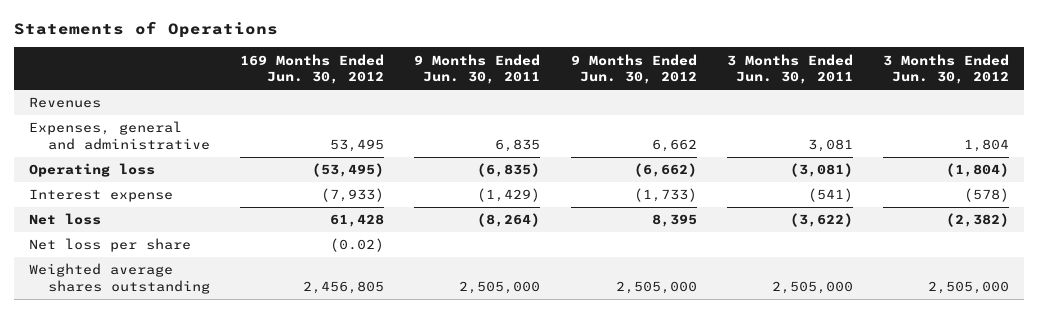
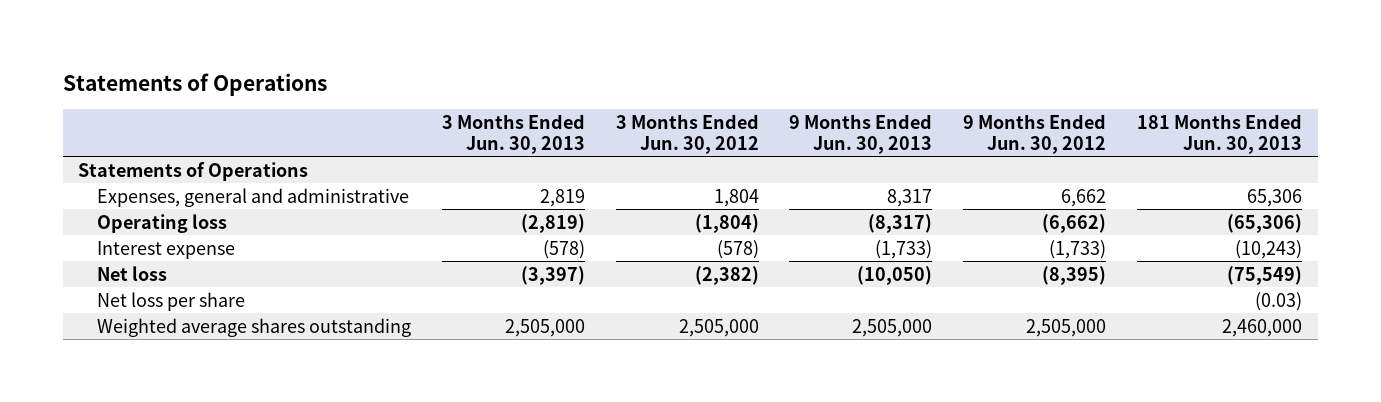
[240,53,385,85] 169 Months Ended Jun. 30, 2012 -> none
[414,53,541,85] 9 Months Ended Jun. 30, 2011 -> none
[726,53,853,85] 3 Months Ended Jun. 30, 2011 -> none
none -> [441,114,585,154] 3 Months Ended Jun. 30, 2013
none -> [789,114,933,154] 9 Months Ended Jun. 30, 2013
none -> [1137,114,1303,154] 181 Months Ended Jun. 30, 2013
[28,97,101,109] Revenues -> none
none -> [78,161,309,181] Statements of Operations
[651,214,697,228] 8,395 -> [1042,265,1107,285] (8,395)

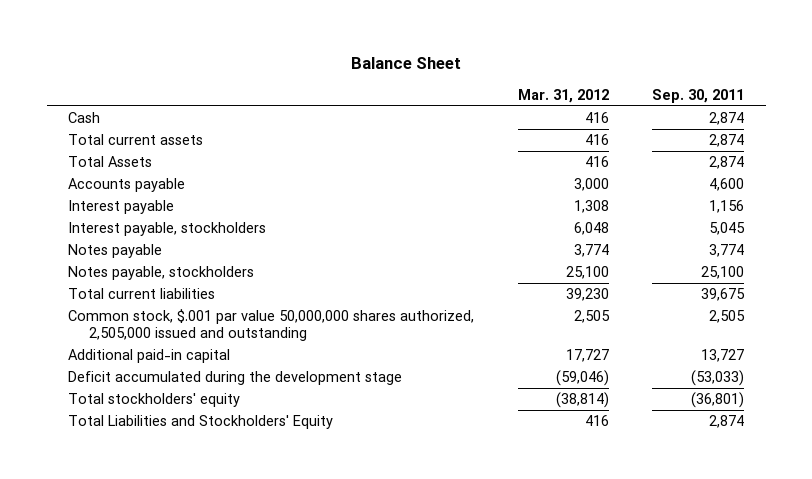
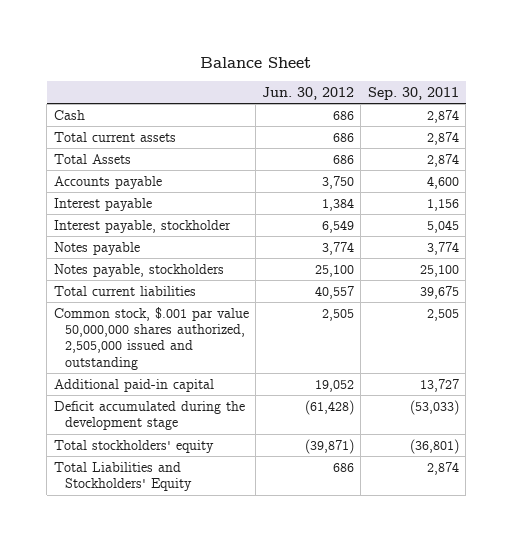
[517,88,609,103] Mar. 31, 2012 -> none
none -> [262,86,355,100] Jun. 30, 2012
[68,222,267,237] Interest payable, stockholders -> [53,219,231,233] Interest payable, stockholder

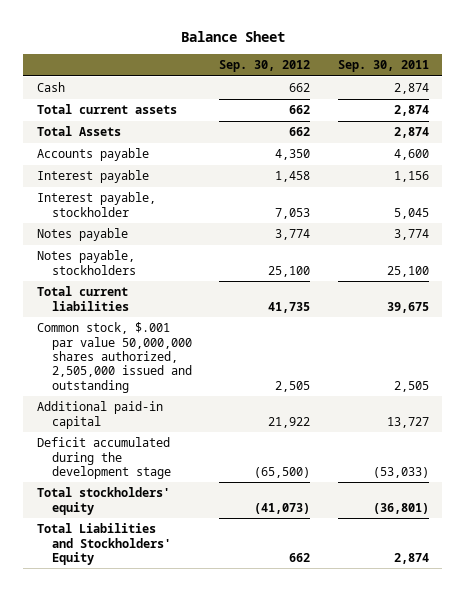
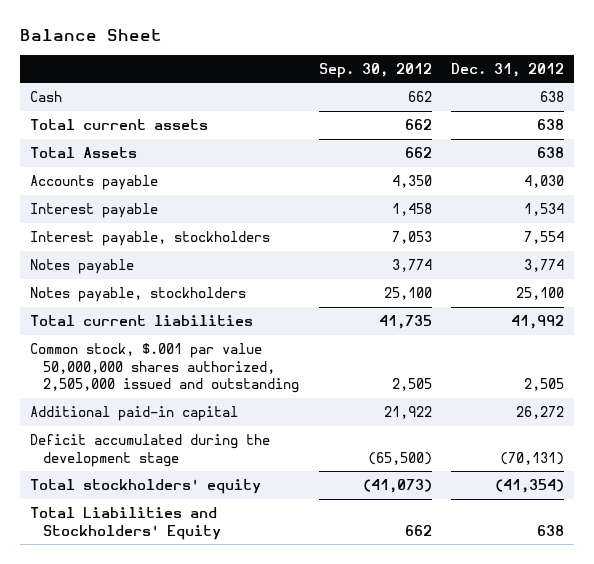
[337,60,429,73] Sep. 30, 2011 -> none
none -> [450,62,564,77] Dec. 31, 2012
[36,192,156,217] Interest payable, stockholder -> [29,231,270,247] Interest payable, stockholders

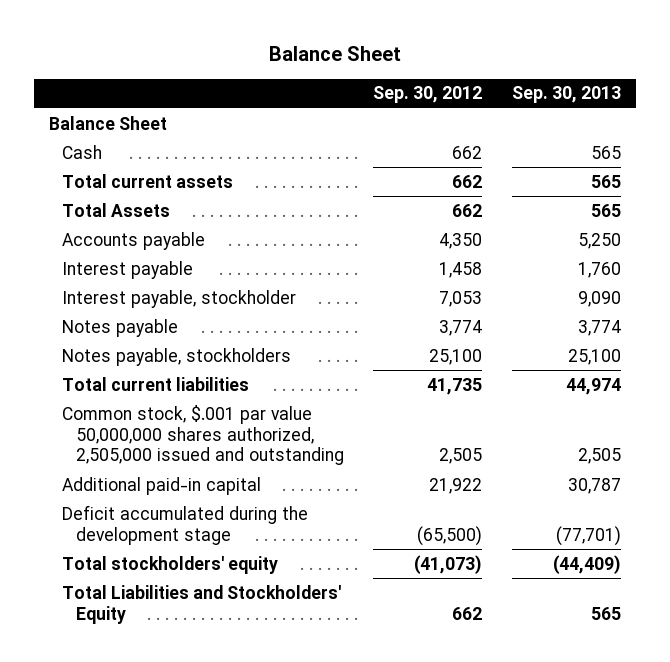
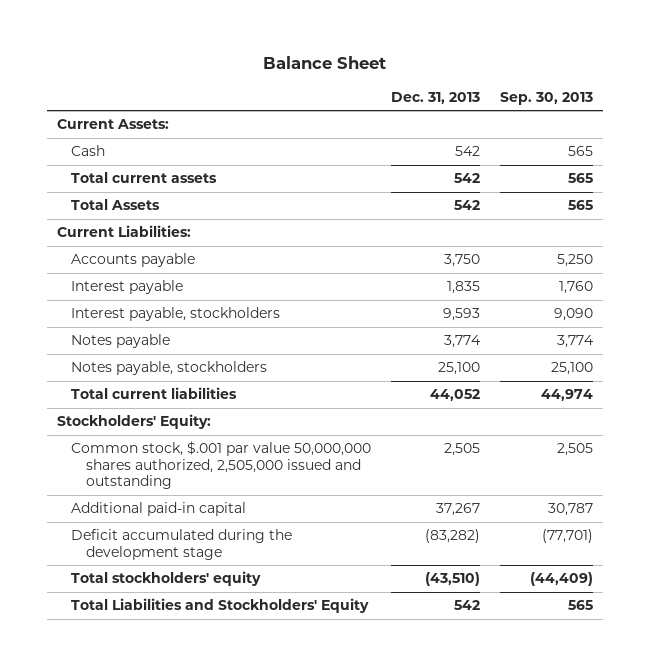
[373,86,483,104] Sep. 30, 2012 -> none
none -> [391,91,481,104] Dec. 31, 2013
[48,115,167,130] Balance Sheet -> none
none -> [56,119,169,130] Current Assets:
none -> [56,225,191,238] Current Liabilities:
[62,289,297,308] Interest payable, stockholder -> [71,307,281,322] Interest payable, stockholders
none -> [56,414,211,430] Stockholders' Equity:

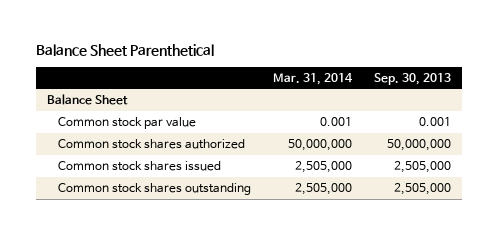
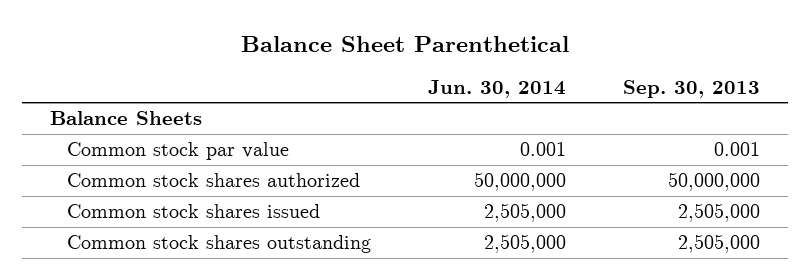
[273,73,354,86] Mar. 31, 2014 -> none
none -> [427,79,566,98] Jun. 30, 2014
[46,94,128,106] Balance Sheet -> [50,110,203,125] Balance Sheets

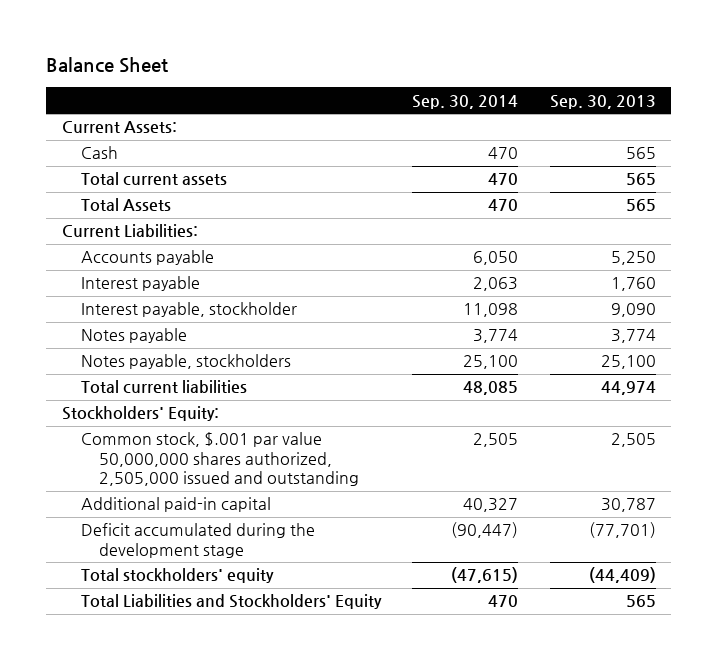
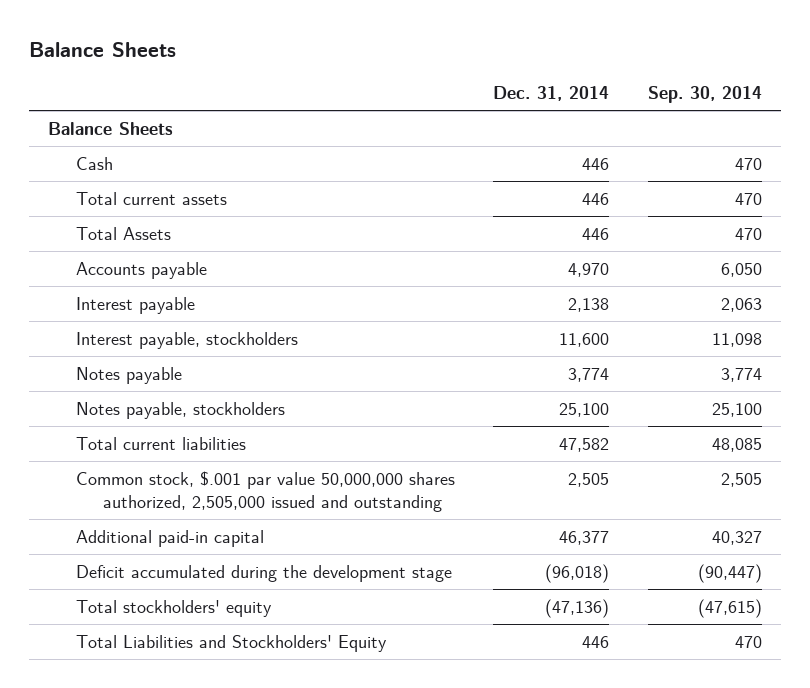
[46,57,169,74] Balance Sheet -> [28,41,176,57] Balance Sheets
[549,94,656,109] Sep. 30, 2013 -> none
none -> [493,86,610,102] Dec. 31, 2014
[62,121,178,134] Current Assets: -> none
none -> [47,121,173,135] Balance Sheets
[62,224,199,238] Current Liabilities: -> none
[80,302,297,318] Interest payable, stockholder -> [75,331,298,349] Interest payable, stockholders
[62,406,220,422] Stockholders' Equity: -> none

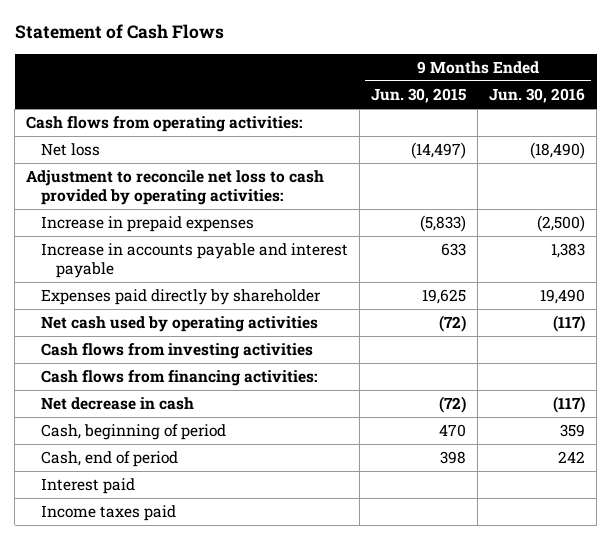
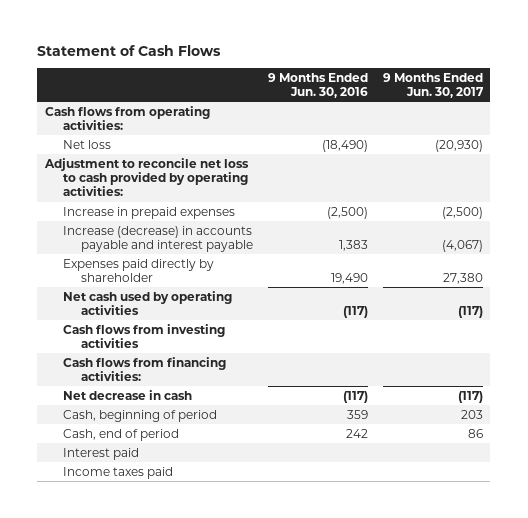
[371,87,467,103] Jun. 30, 2015 -> none
none -> [382,72,484,99] 9 Months Ended Jun. 30, 2017
[41,243,349,279] Increase in accounts payable and interest payable -> [63,225,254,253] Increase (decrease) in accounts payable and interest payable

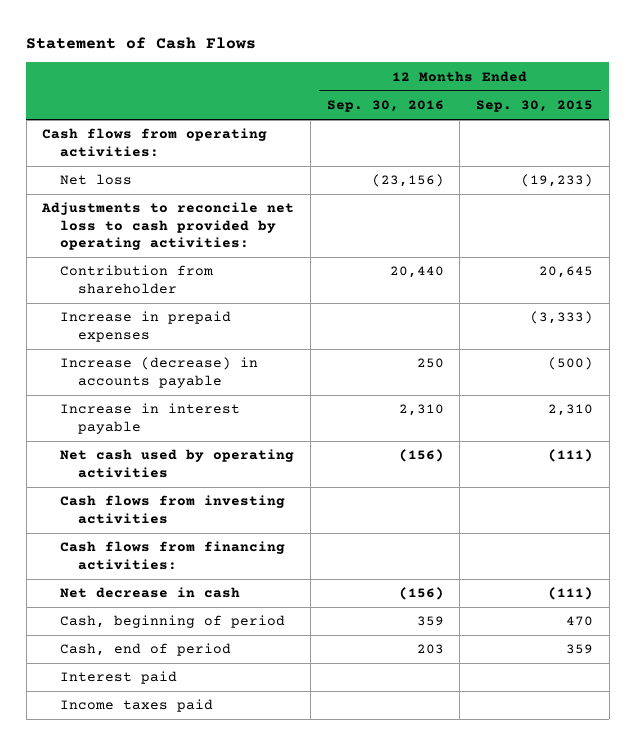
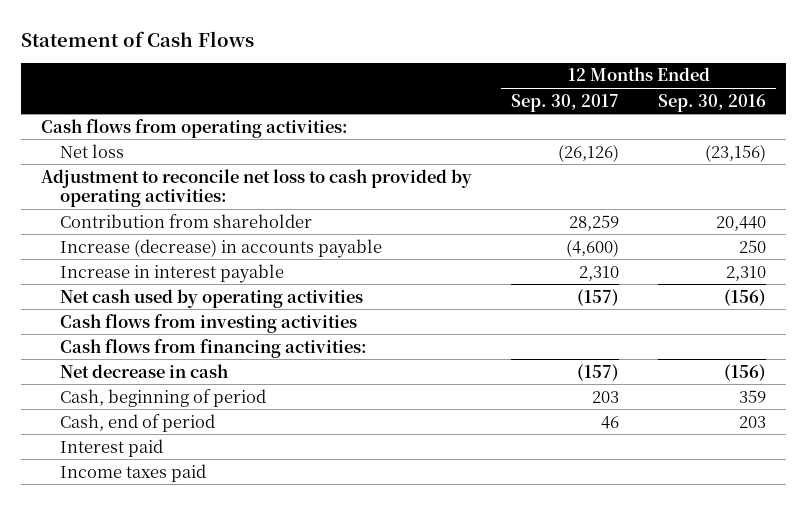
[475,100,593,113] Sep. 30, 2015 -> none
none -> [511,93,620,112] Sep. 30, 2017
[41,202,295,251] Adjustments to reconcile net loss to cash provided by operating activities: -> [40,168,472,207] Adjustment to reconcile net loss to cash provided by operating activities:
[60,311,232,342] Increase in prepaid expenses -> none

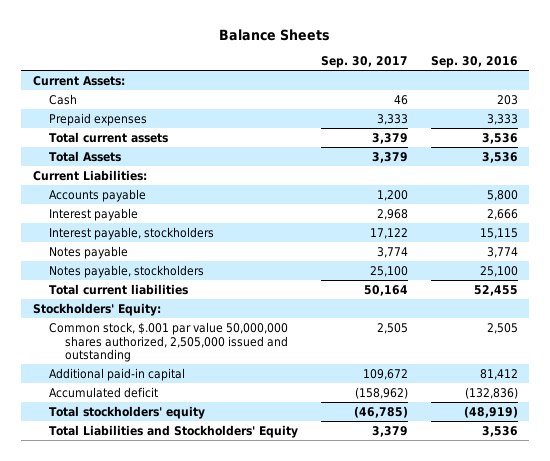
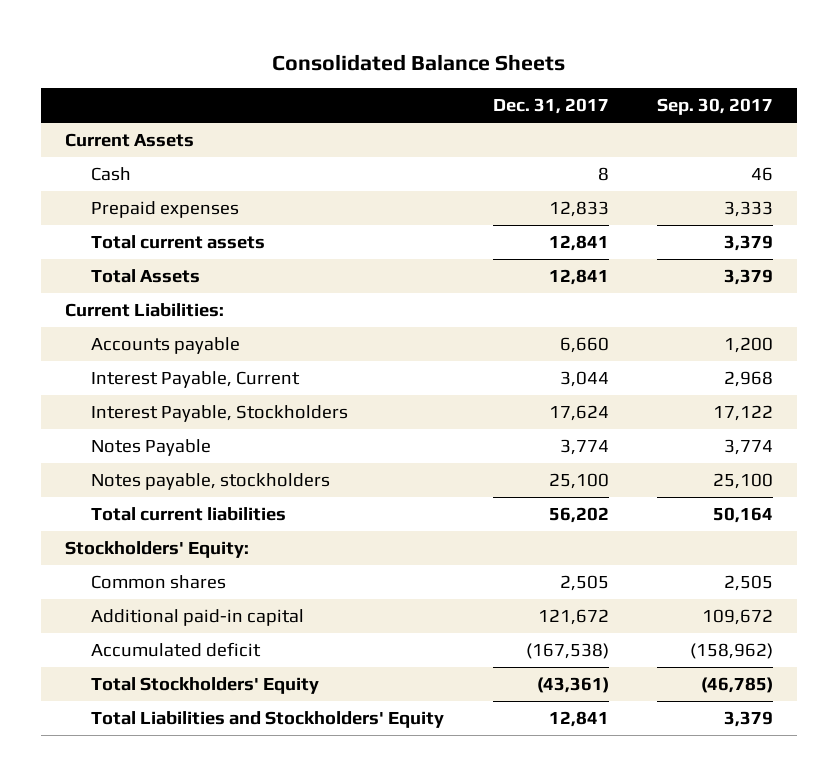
[219,28,331,41] Balance Sheets -> [272,53,566,71] Consolidated Balance Sheets
[430,56,518,69] Sep. 30, 2016 -> none
none -> [492,98,609,115] Dec. 31, 2017
[32,75,125,86] Current Assets: -> [65,132,195,147] Current Assets
[49,207,139,221] Interest payable -> [91,370,301,388] Interest Payable, Current
[49,226,215,240] Interest payable, stockholders -> [91,404,349,422] Interest Payable, Stockholders
[49,245,129,259] Notes payable -> [91,438,212,456] Notes Payable
[49,321,289,363] Common stock, $.001 par value 50,000,000 shares authorized, 2,505,000 issued and outstanding -> [91,574,227,589] Common shares
[49,405,206,419] Total stockholders' equity -> [91,676,320,694] Total Stockholders' Equity

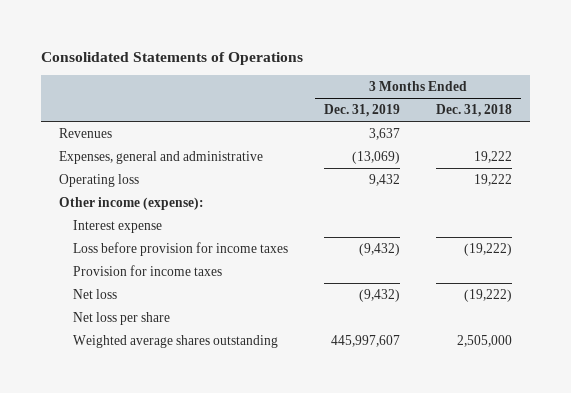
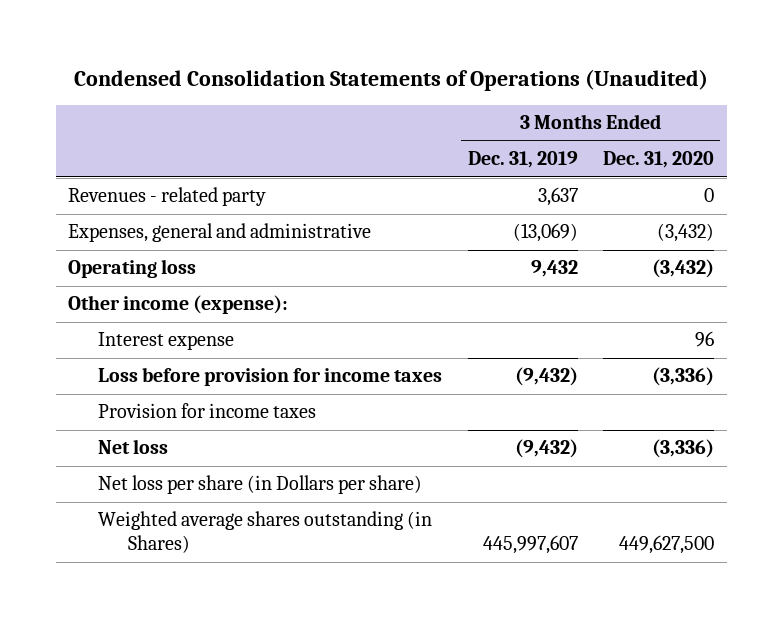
[40,51,303,65] Consolidated Statements of Operations -> [74,68,709,91] Condensed Consolidation Statements of Operations (Unaudited)
[435,104,512,118] Dec. 31, 2018 -> none
none -> [602,151,714,169] Dec. 31, 2020
[58,127,112,138] Revenues -> [68,187,267,207] Revenues - related party
[73,311,171,325] Net loss per share -> [98,475,423,495] Net loss per share (in Dollars per share)
[73,334,279,348] Weighted average shares outstanding -> [98,511,433,554] Weighted average shares outstanding (in Shares)

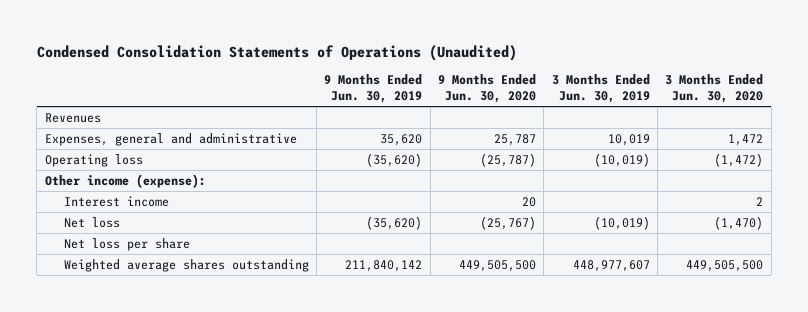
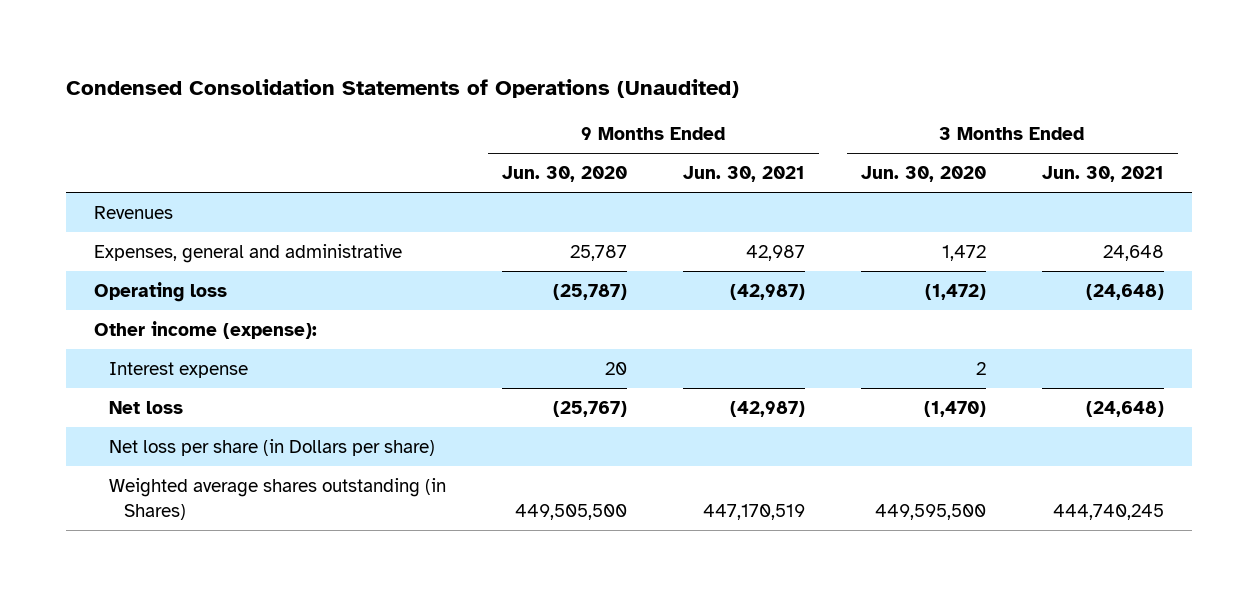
[324,74,423,104] 9 Months Ended Jun. 30, 2019 -> none
[551,74,650,104] 3 Months Ended Jun. 30, 2019 -> none
none -> [682,166,805,183] Jun. 30, 2021
none -> [1041,166,1164,183] Jun. 30, 2021
[63,196,169,208] Interest income -> none
none -> [108,362,248,379] Interest expense
[63,238,190,252] Net loss per share -> [108,439,435,457] Net loss per share (in Dollars per share)
[63,259,309,273] Weighted average shares outstanding -> [108,478,446,520] Weighted average shares outstanding (in Shares)
[686,260,764,273] 449,505,500 -> [874,503,986,520] 449,595,500

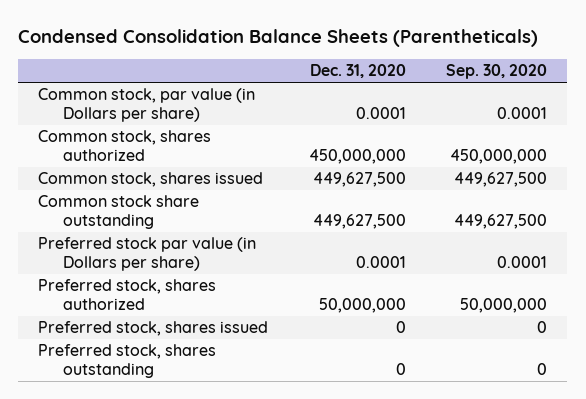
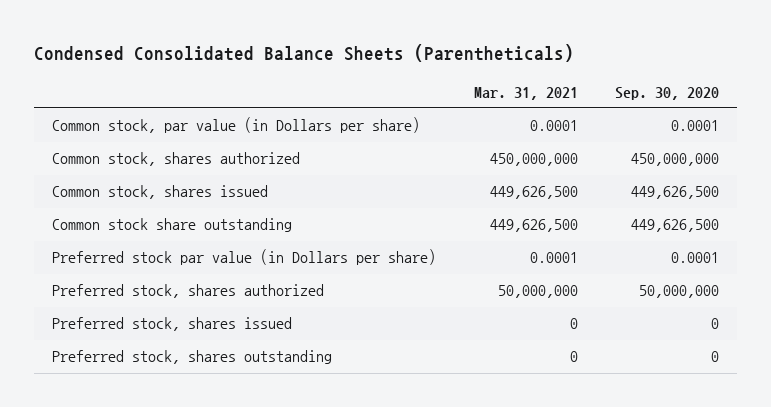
[18,29,539,48] Condensed Consolidation Balance Sheets (Parentheticals) -> [33,44,574,63] Condensed Consolidated Balance Sheets (Parentheticals)
[309,64,406,79] Dec. 31, 2020 -> none
none -> [473,86,578,100] Mar. 31, 2021
[454,172,548,188] 449,627,500 -> [630,186,719,200] 449,626,500
[454,213,548,229] 449,627,500 -> [630,219,719,233] 449,626,500

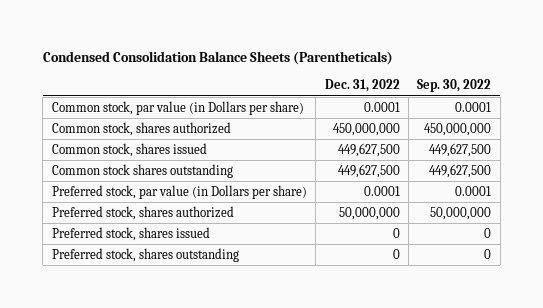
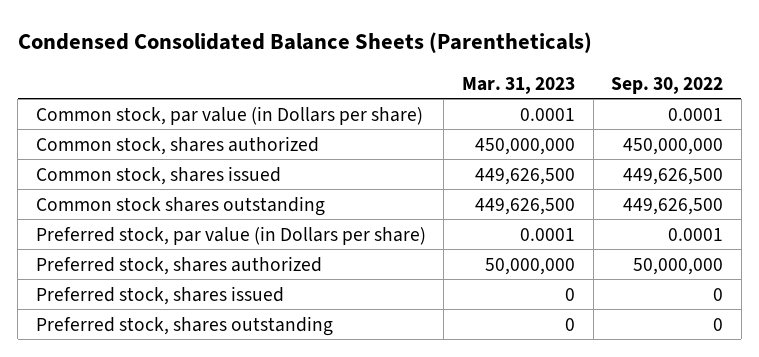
[42,50,393,65] Condensed Consolidation Balance Sheets (Parentheticals) -> [17,31,592,53] Condensed Consolidated Balance Sheets (Parentheticals)
[324,79,400,93] Dec. 31, 2022 -> none
none -> [462,76,576,94] Mar. 31, 2023
[429,142,492,157] 449,627,500 -> [623,167,724,185] 449,626,500
[429,163,492,178] 449,627,500 -> [623,197,724,215] 449,626,500

